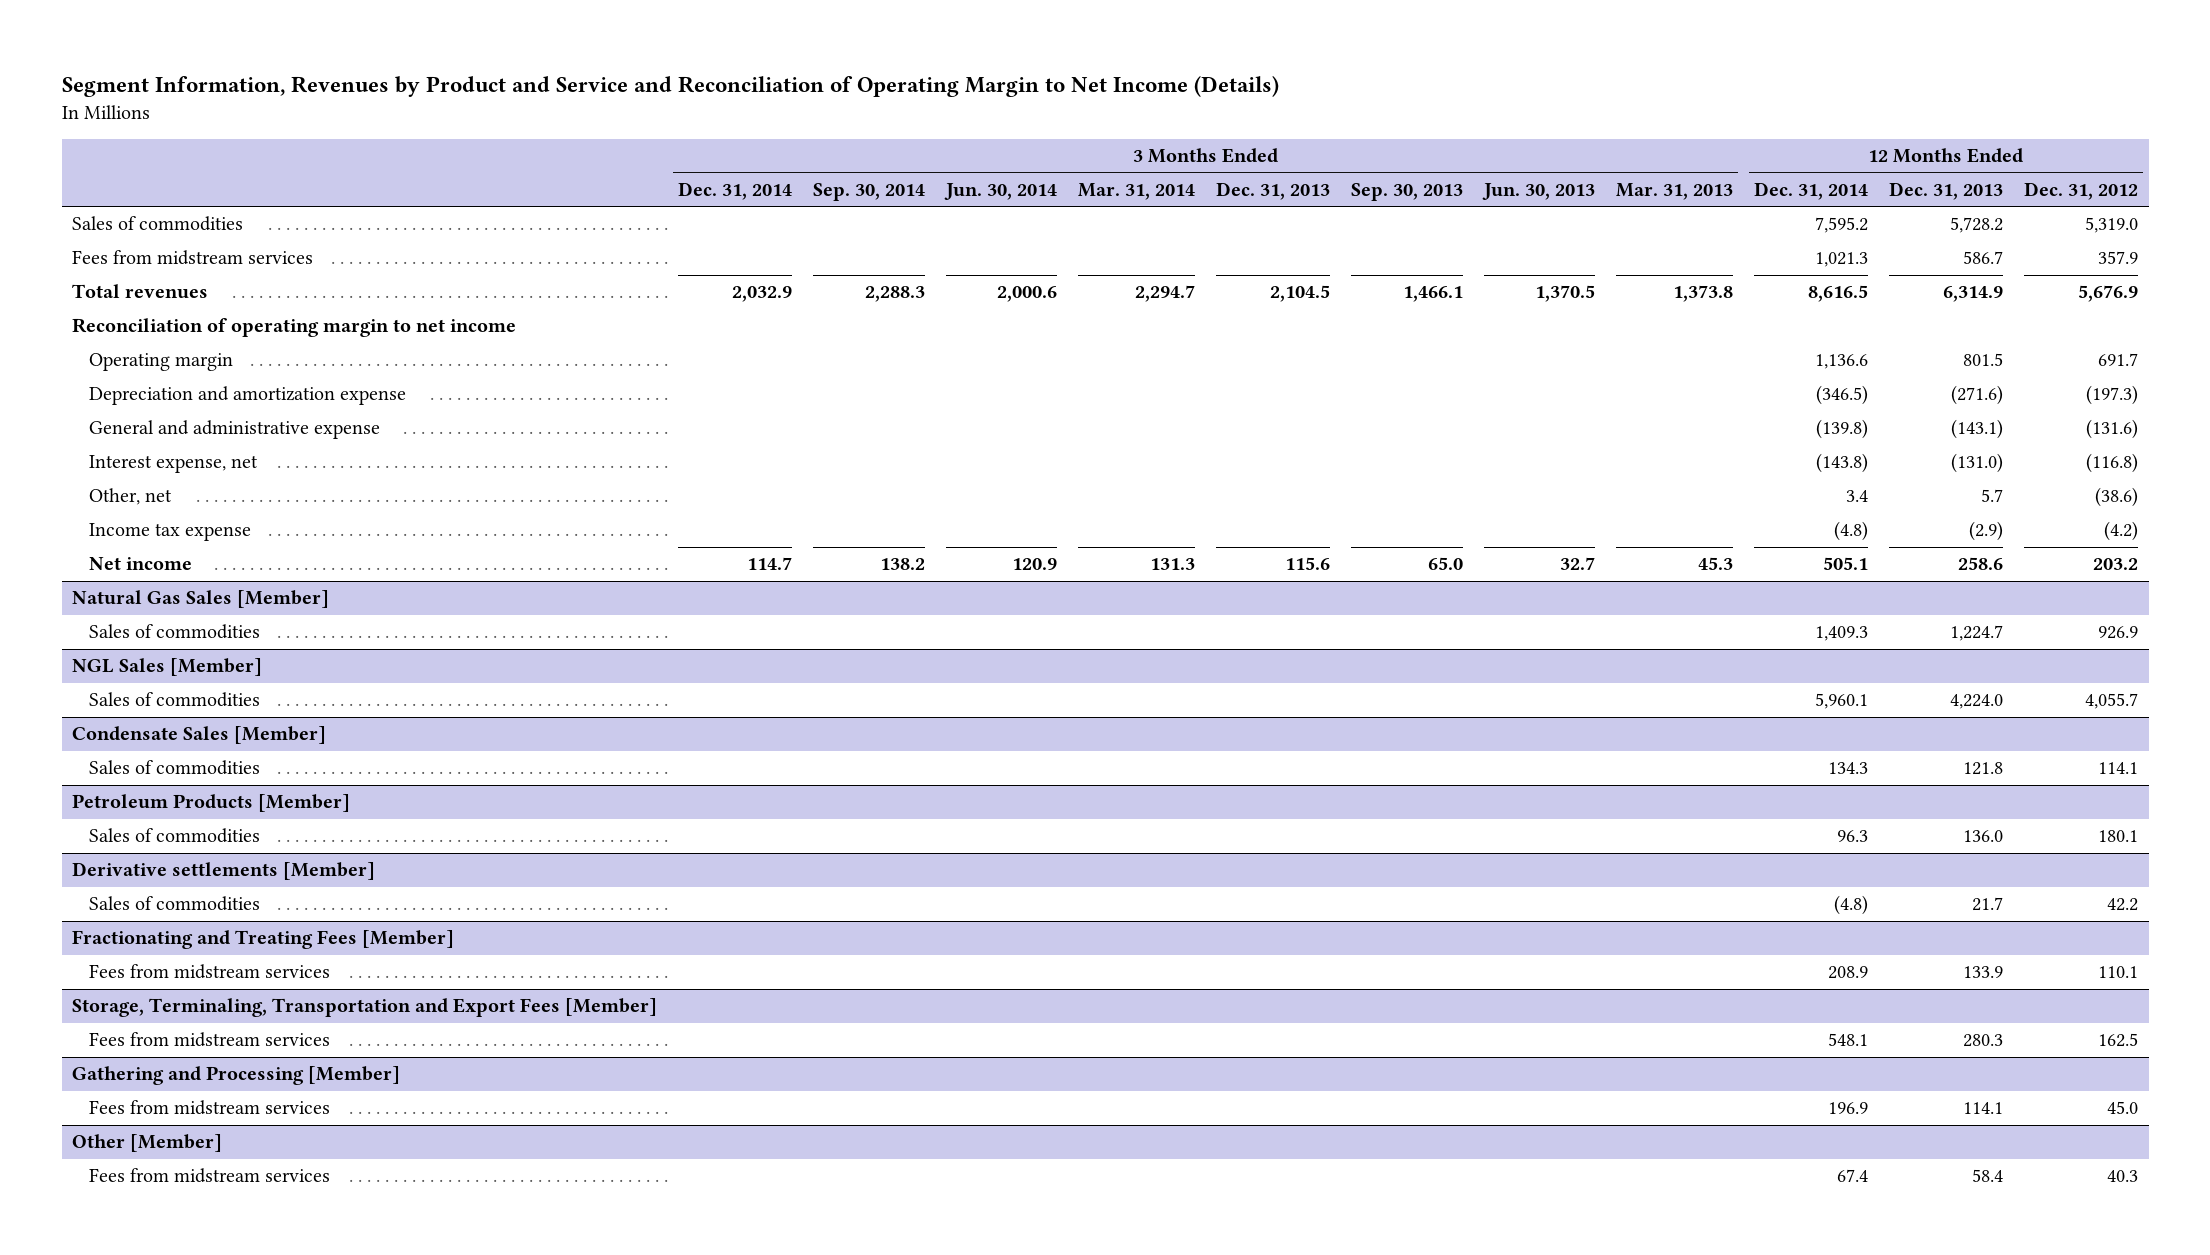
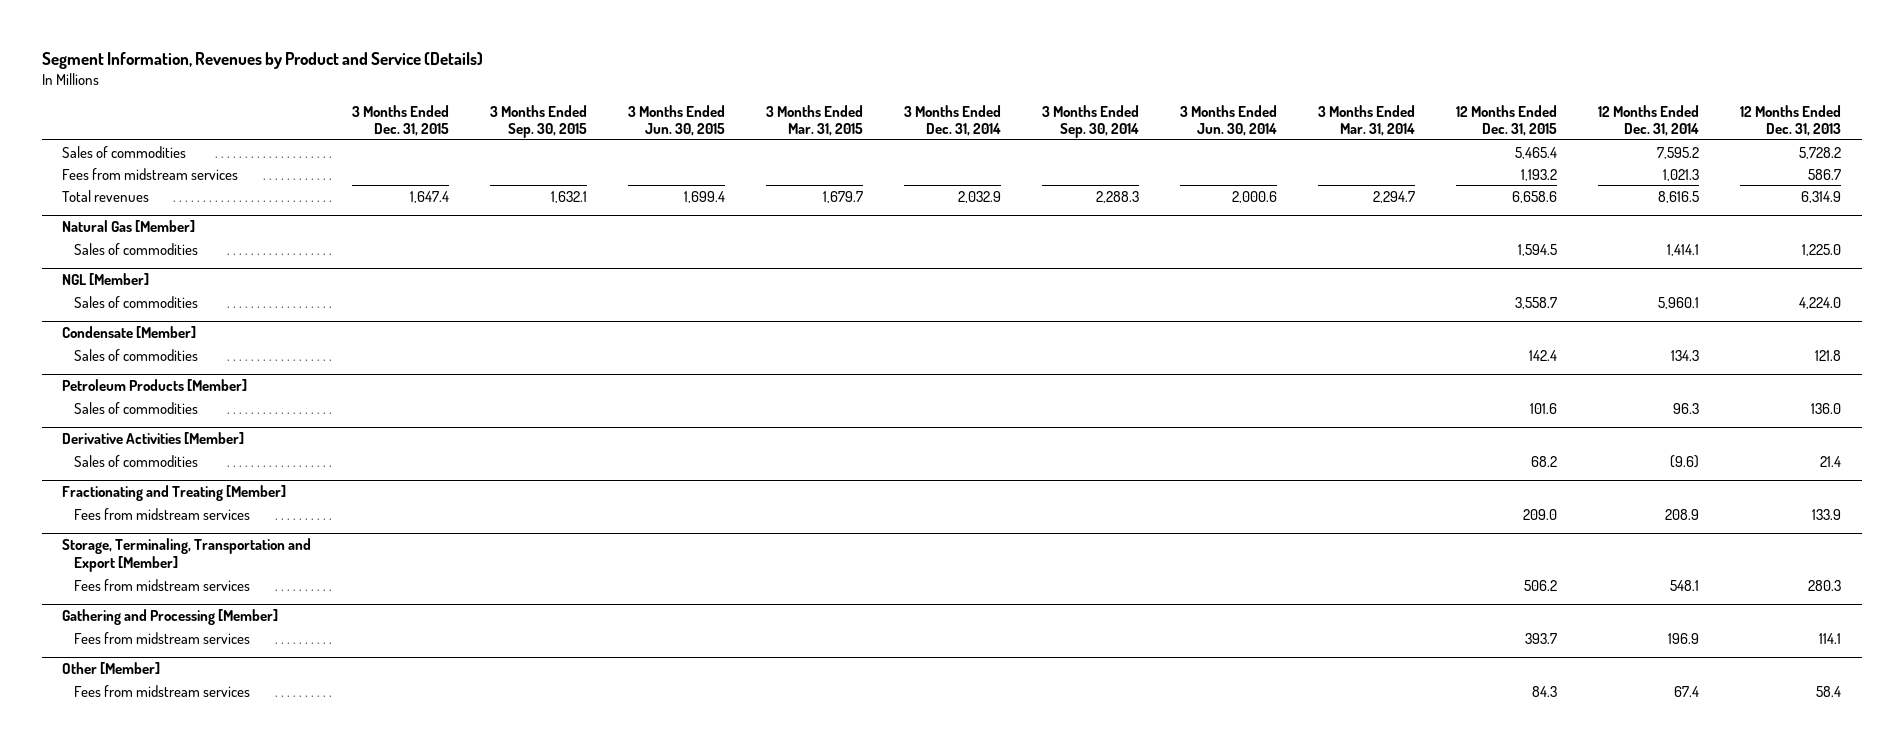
[61,76,1279,98] Segment Information, Revenues by Product and Service and Reconciliation of Operating Margin to Net Income (Details) -> [41,52,483,70] Segment Information, Revenues by Product and Service (Details)
[1216,181,1331,200] Dec. 31, 2013 -> none
[1351,182,1464,201] Sep. 30, 2013 -> none
[1482,182,1596,200] Jun. 30, 2013 -> none
[1616,182,1734,200] Mar. 31, 2013 -> none
[2024,181,2139,200] Dec. 31, 2012 -> none
none -> [352,104,450,137] 3 Months Ended Dec. 31, 2015
none -> [490,104,588,139] 3 Months Ended Sep. 30, 2015
none -> [628,104,726,137] 3 Months Ended Jun. 30, 2015
none -> [766,104,864,137] 3 Months Ended Mar. 31, 2015
none -> [1456,104,1558,137] 12 Months Ended Dec. 31, 2015
[72,318,517,338] Reconciliation of operating margin to net income -> none
[89,353,234,372] Operating margin -> none
[89,386,407,406] Depreciation and amortization expense -> none
[89,420,381,440] General and administrative expense -> none
[89,455,259,474] Interest expense, net -> none
[89,488,173,506] Other, net -> none
[89,523,252,542] Income tax expense -> none
[89,557,193,571] Net income -> none
[72,590,330,609] Natural Gas Sales [Member] -> [62,220,196,233] Natural Gas [Member]
[1815,626,1869,642] 1,409.3 -> [1667,243,1700,256] 1,414.1
[1950,625,2004,642] 1,224.7 -> [1802,243,1842,256] 1,225.0
[72,658,263,677] NGL Sales [Member] -> [62,273,150,286] NGL [Member]
[72,726,327,745] Condensate Sales [Member] -> [62,326,197,339] Condensate [Member]
[72,862,376,881] Derivative settlements [Member] -> [62,432,245,445] Derivative Activities [Member]
[1834,895,1869,916] (4.8) -> [1670,454,1700,468] (9.6)
[1972,897,2004,912] 21.7 -> [1820,455,1842,467] 21.4
[72,930,455,950] Fractionating and Treating Fees [Member] -> [62,485,287,502] Fractionating and Treating [Member]
[72,998,658,1018] Storage, Terminaling, Transportation and Export Fees [Member] -> [62,538,312,573] Storage, Terminaling, Transportation and Export [Member]

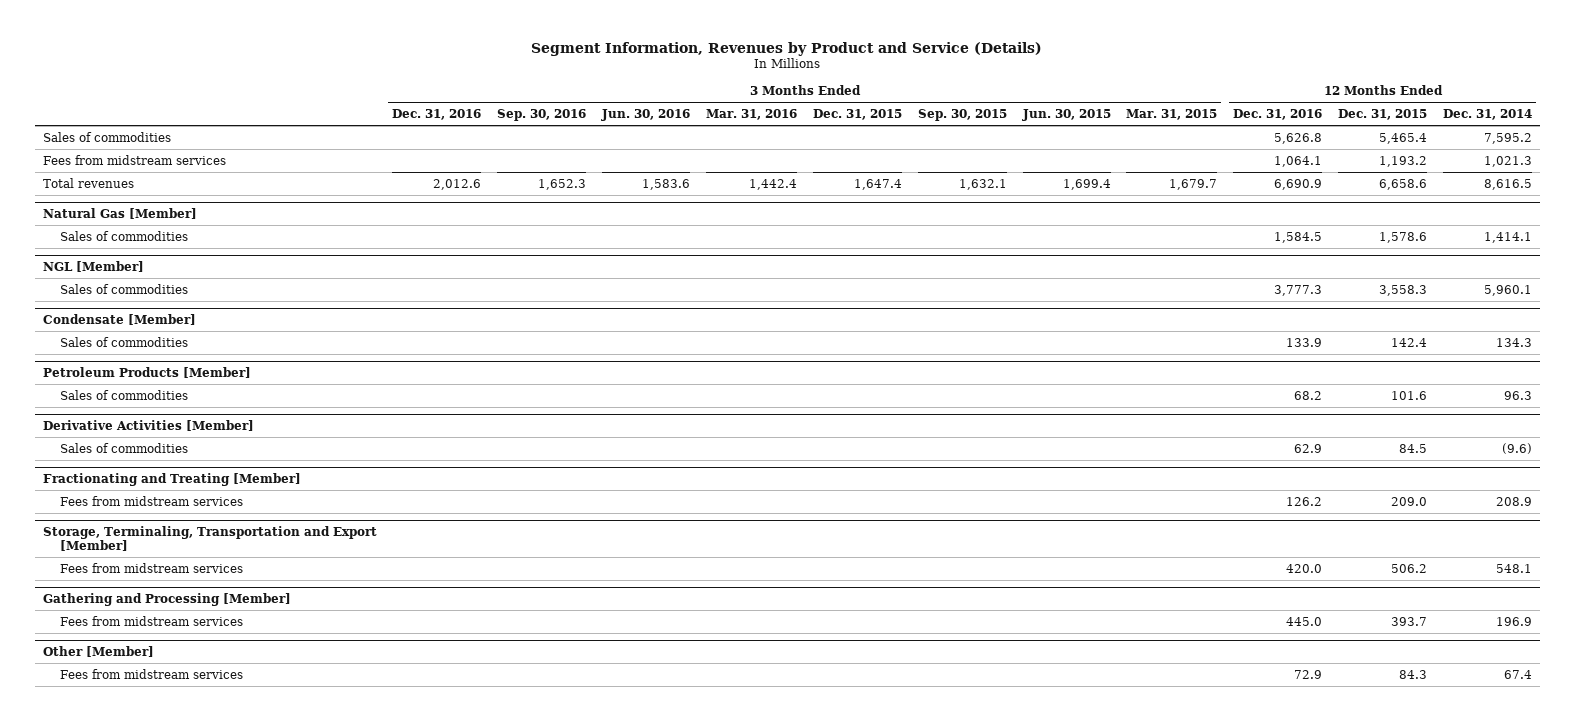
[904,104,1002,137] 3 Months Ended Dec. 31, 2014 -> none
[1042,104,1140,139] 3 Months Ended Sep. 30, 2014 -> none
[1180,104,1278,137] 3 Months Ended Jun. 30, 2014 -> none
[1318,104,1416,137] 3 Months Ended Mar. 31, 2014 -> none
[1740,104,1842,137] 12 Months Ended Dec. 31, 2013 -> none
none -> [392,109,482,121] Dec. 31, 2016
none -> [497,109,587,122] Sep. 30, 2016
none -> [601,109,691,122] Jun. 30, 2016
none -> [705,109,797,121] Mar. 31, 2016
none -> [1233,109,1323,121] Dec. 31, 2016
[1518,243,1558,256] 1,594.5 -> [1379,231,1428,243] 1,578.6
[1515,296,1558,309] 3,558.7 -> [1379,284,1428,296] 3,558.3
[1531,455,1558,467] 68.2 -> [1399,443,1428,453] 84.5

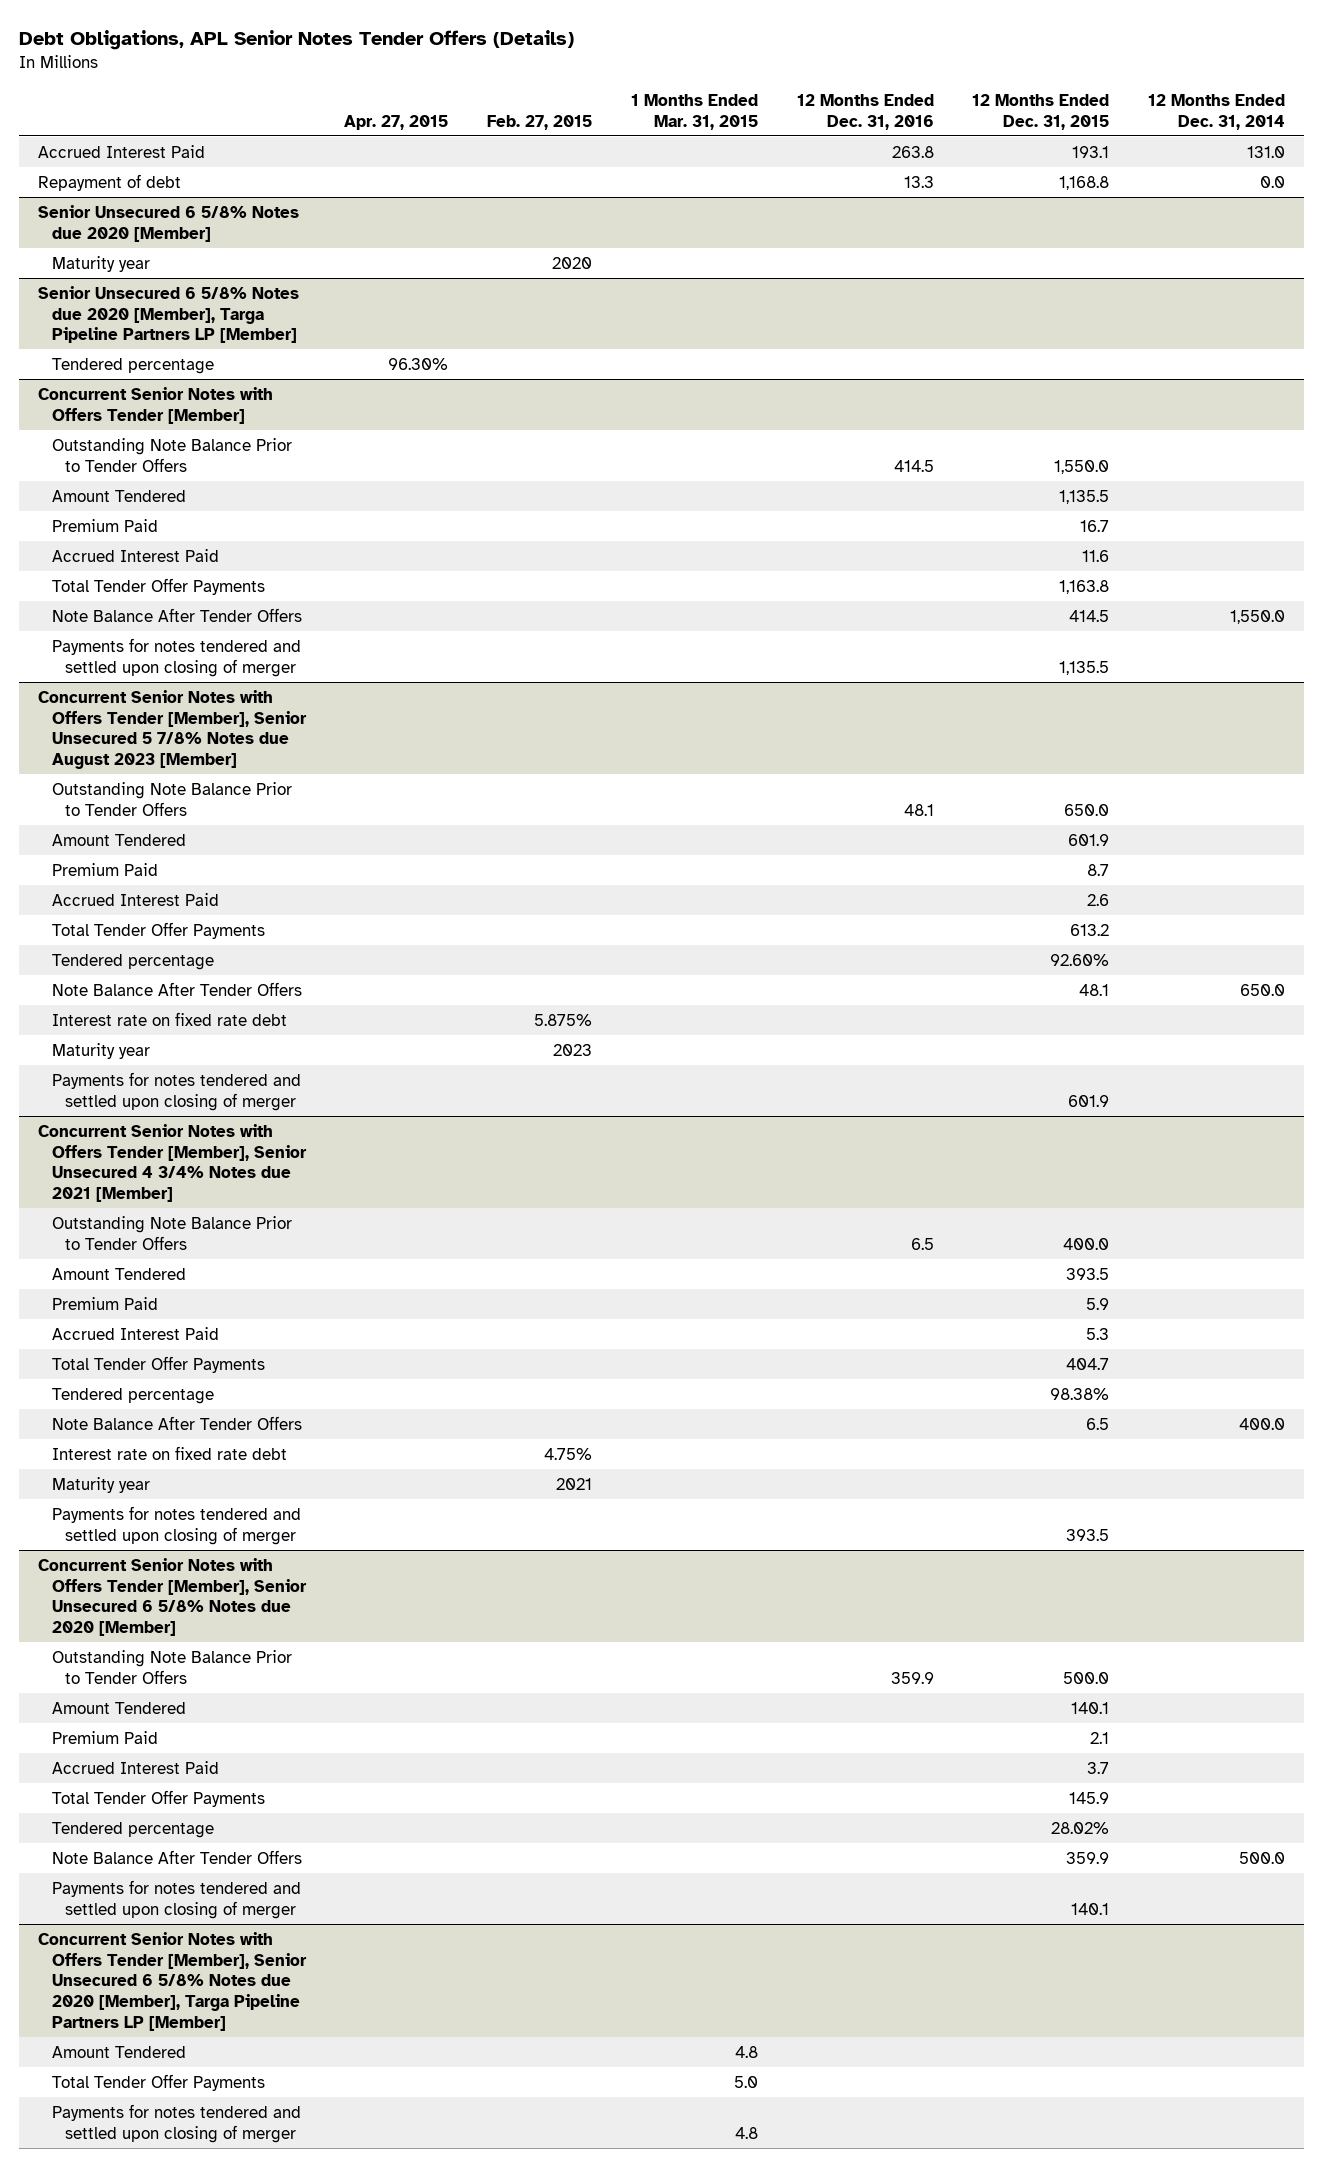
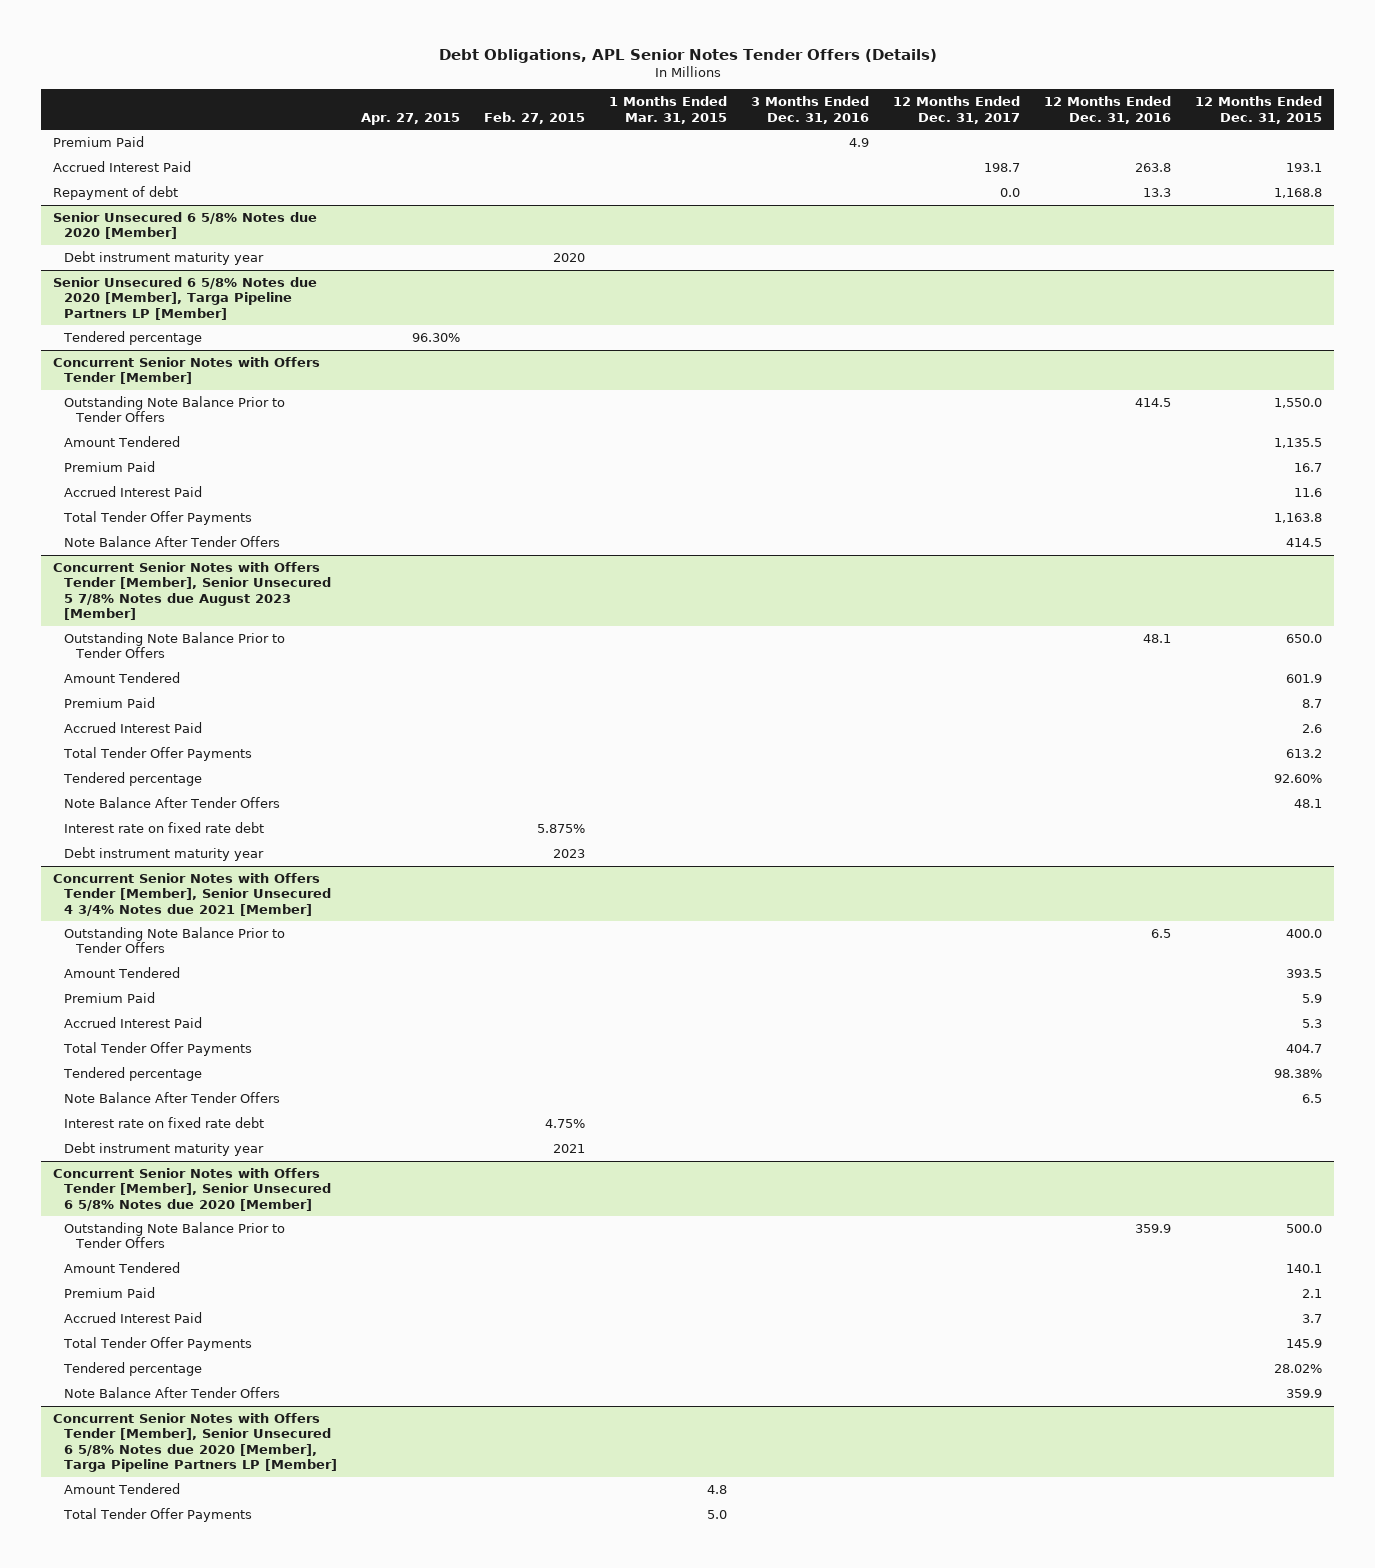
[1148,94,1286,130] 12 Months Ended Dec. 31, 2014 -> none
none -> [751,96,870,124] 3 Months Ended Dec. 31, 2016
none -> [893,96,1021,124] 12 Months Ended Dec. 31, 2017
none -> [52,135,144,147] Premium Paid
[51,255,150,272] Maturity year -> [64,250,265,265] Debt instrument maturity year
[51,637,301,677] Payments for notes tendered and settled upon closing of merger -> none
[51,1071,301,1111] Payments for notes tendered and settled upon closing of merger -> none
[51,1042,150,1059] Maturity year -> [64,846,265,861] Debt instrument maturity year
[51,1505,301,1545] Payments for notes tendered and settled upon closing of merger -> none
[51,1476,150,1493] Maturity year -> [64,1141,265,1156] Debt instrument maturity year
[51,1879,301,1919] Payments for notes tendered and settled upon closing of merger -> none
[51,2103,301,2143] Payments for notes tendered and settled upon closing of merger -> none

